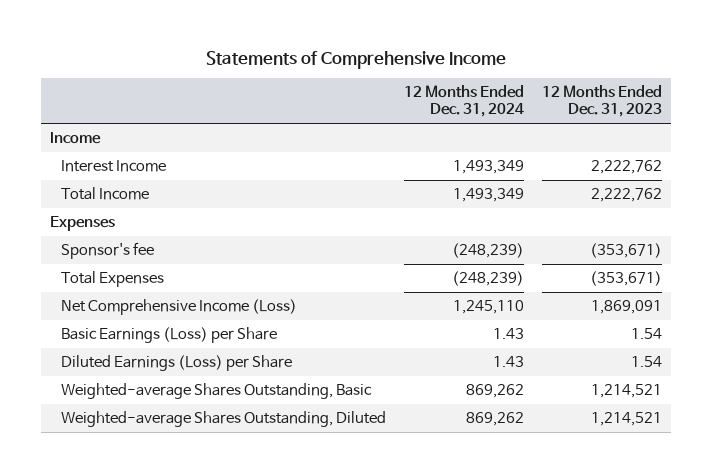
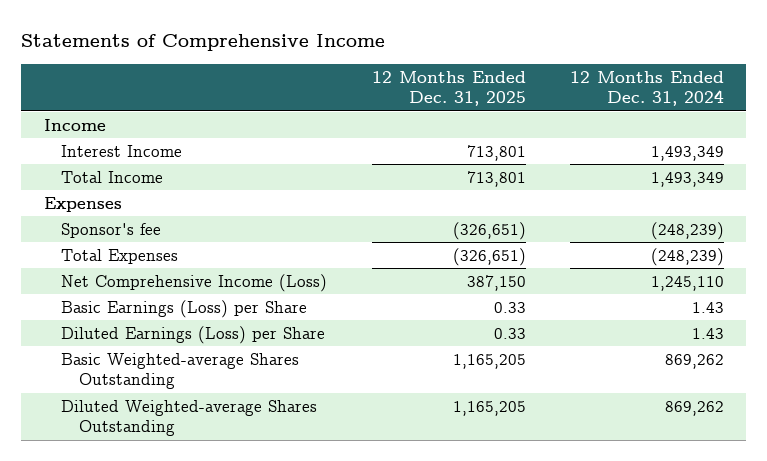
[542,85,663,118] 12 Months Ended Dec. 31, 2023 -> none
none -> [371,70,526,107] 12 Months Ended Dec. 31, 2025
[60,383,372,400] Weighted-average Shares Outstanding, Basic -> [61,352,300,390] Basic Weighted-average Shares Outstanding
[60,411,386,428] Weighted-average Shares Outstanding, Diluted -> [61,399,318,437] Diluted Weighted-average Shares Outstanding

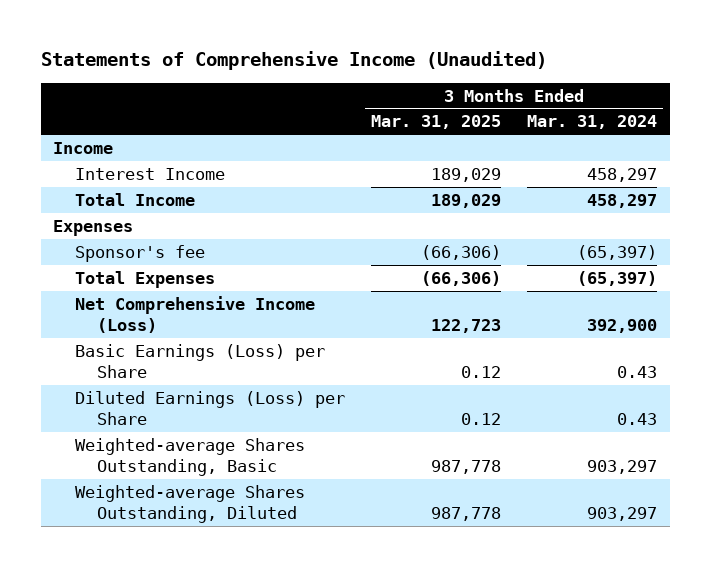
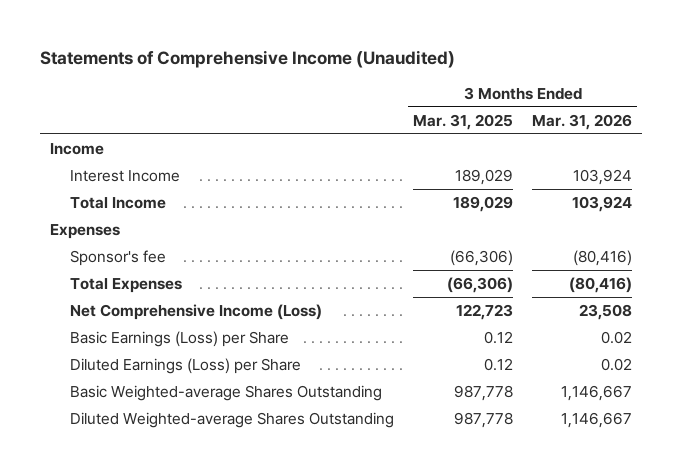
[527,115,658,130] Mar. 31, 2024 -> none
none -> [532,113,633,130] Mar. 31, 2026
[75,437,306,476] Weighted-average Shares Outstanding, Basic -> [69,385,382,402] Basic Weighted-average Shares Outstanding
[75,484,306,523] Weighted-average Shares Outstanding, Diluted -> [69,412,394,429] Diluted Weighted-average Shares Outstanding

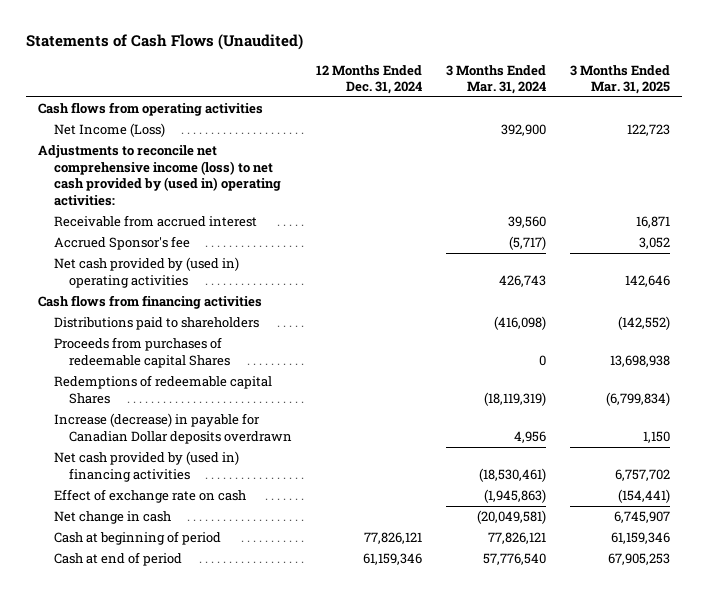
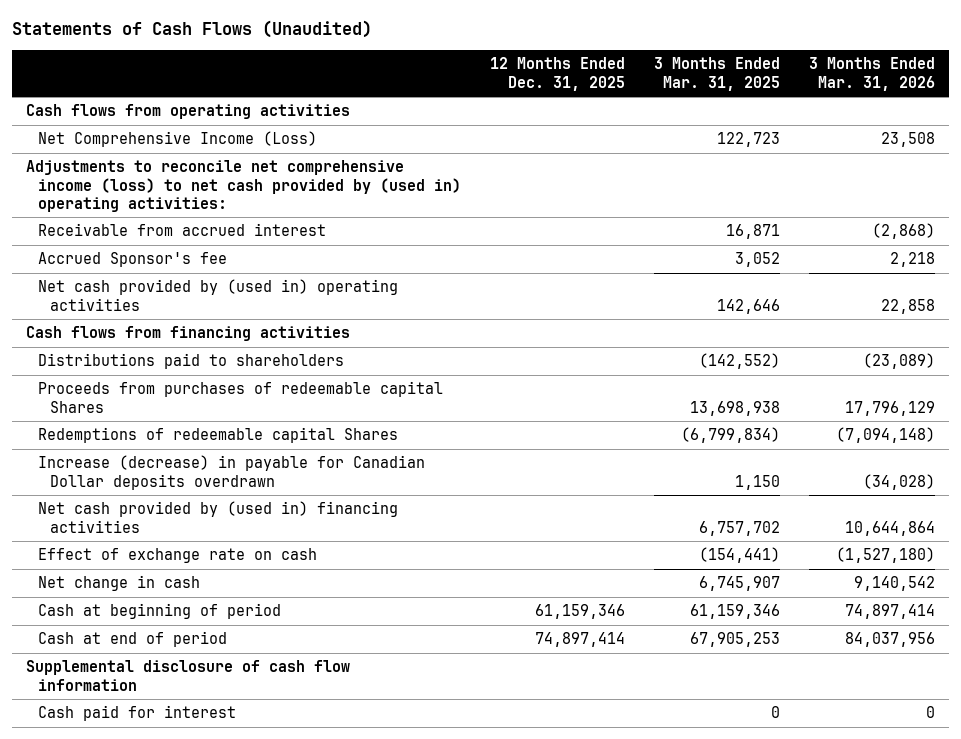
[316,64,423,94] 12 Months Ended Dec. 31, 2024 -> none
[446,64,547,94] 3 Months Ended Mar. 31, 2024 -> none
none -> [490,57,626,91] 12 Months Ended Dec. 31, 2025
none -> [808,57,935,91] 3 Months Ended Mar. 31, 2026
[53,123,165,138] Net Income (Loss) -> [38,131,318,148] Net Comprehensive Income (Loss)
none -> [26,660,351,691] Supplemental disclosure of cash flow information
none -> [38,705,237,722] Cash paid for interest

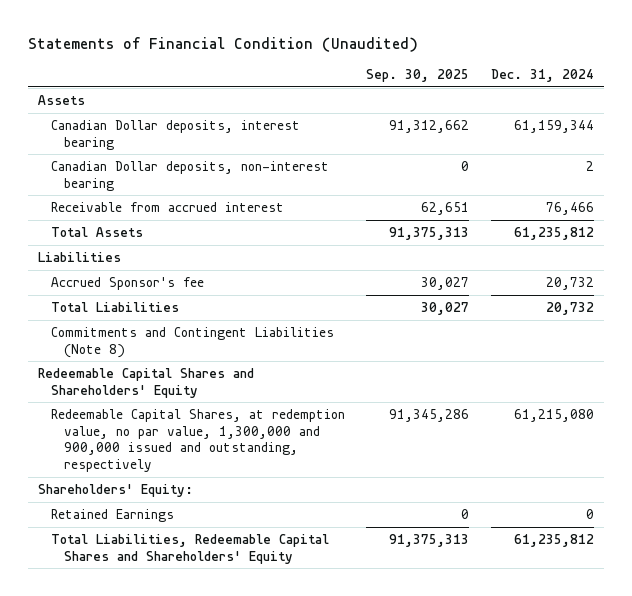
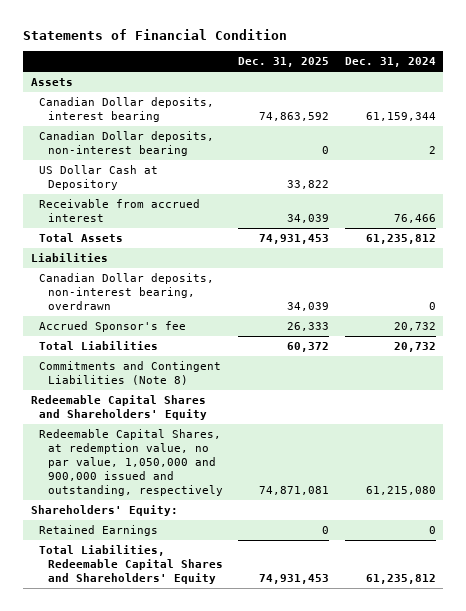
[27,36,418,52] Statements of Financial Condition (Unaudited) -> [22,29,287,41] Statements of Financial Condition
[366,69,470,83] Sep. 30, 2025 -> none
none -> [238,57,330,68] Dec. 31, 2025
none -> [39,164,159,191] US Dollar Cash at Depository
none -> [39,272,215,311] Canadian Dollar deposits, non-interest bearing, overdrawn
[51,408,346,473] Redeemable Capital Shares, at redemption value, no par value, 1,300,000 and 900,000 issued and outstanding, respectively -> [39,428,223,497] Redeemable Capital Shares, at redemption value, no par value, 1,050,000 and 900,000 issued and outstanding, respectively

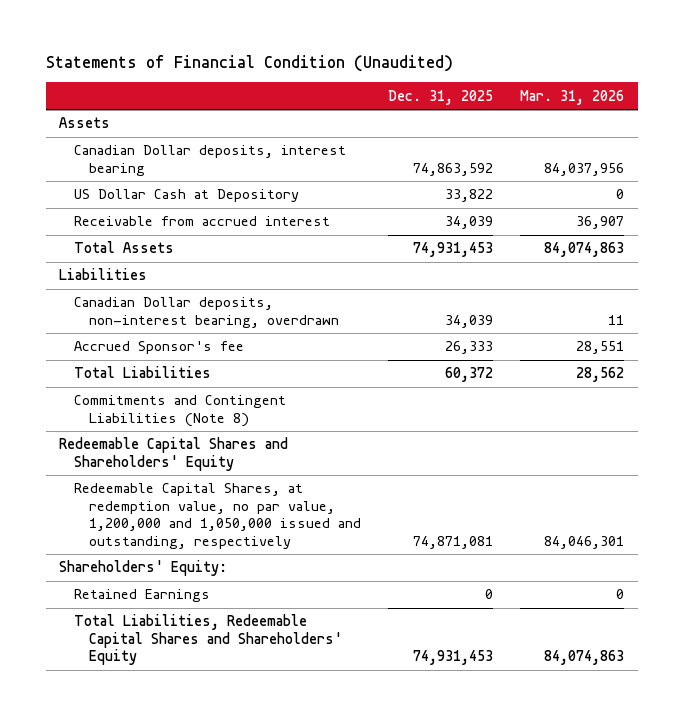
[22,29,287,41] Statements of Financial Condition -> [45,55,453,73] Statements of Financial Condition (Unaudited)
[344,57,436,68] Dec. 31, 2024 -> none
none -> [520,89,625,105] Mar. 31, 2026
[39,130,215,157] Canadian Dollar deposits, non-interest bearing -> none
[39,428,223,497] Redeemable Capital Shares, at redemption value, no par value, 1,050,000 and 900,000 issued and outstanding, respectively -> [74,483,362,549] Redeemable Capital Shares, at redemption value, no par value, 1,200,000 and 1,050,000 issued and outstanding, respectively

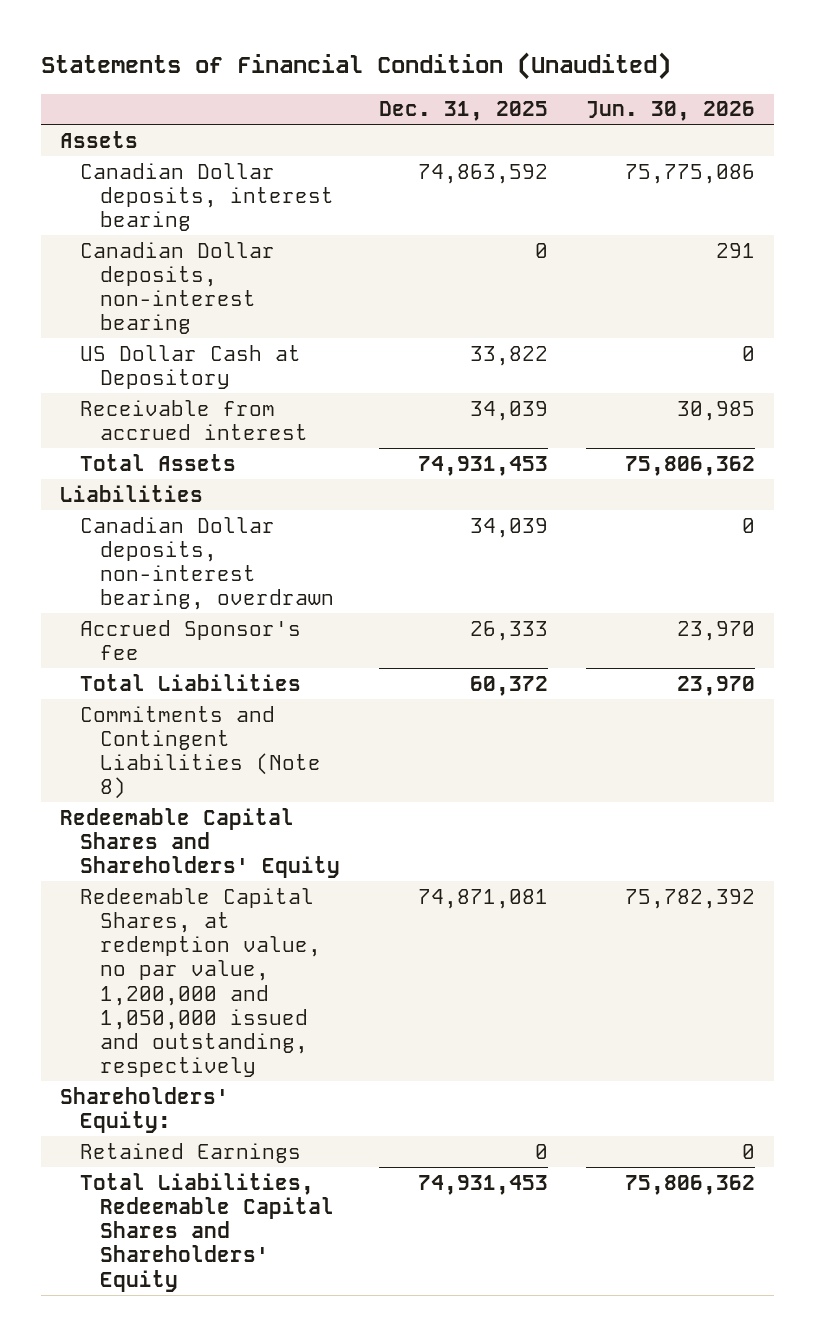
[520,89,625,105] Mar. 31, 2026 -> none
none -> [586,101,756,122] Jun. 30, 2026
none -> [80,241,276,335] Canadian Dollar deposits, non-interest bearing

